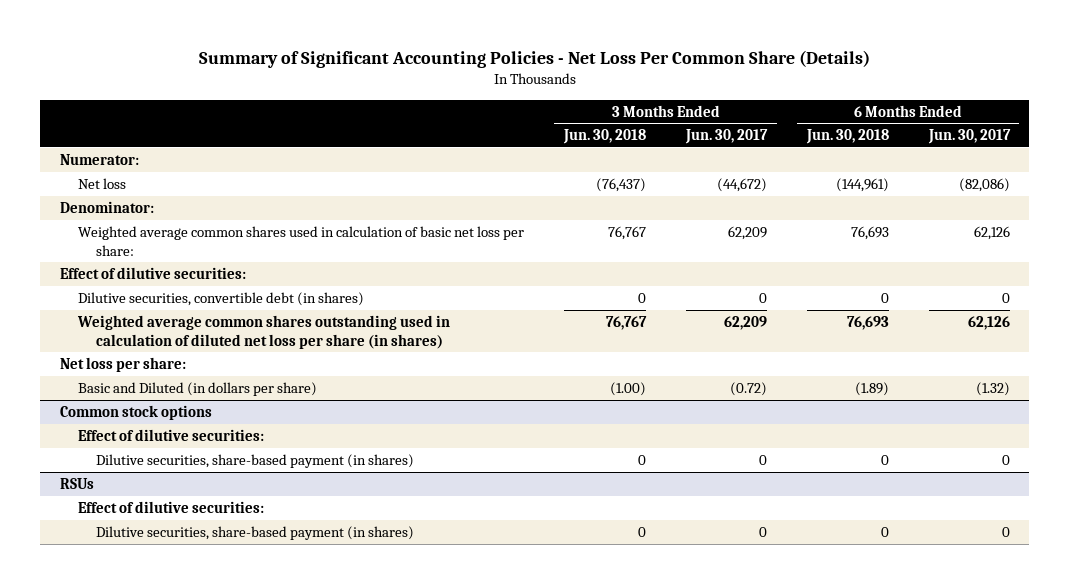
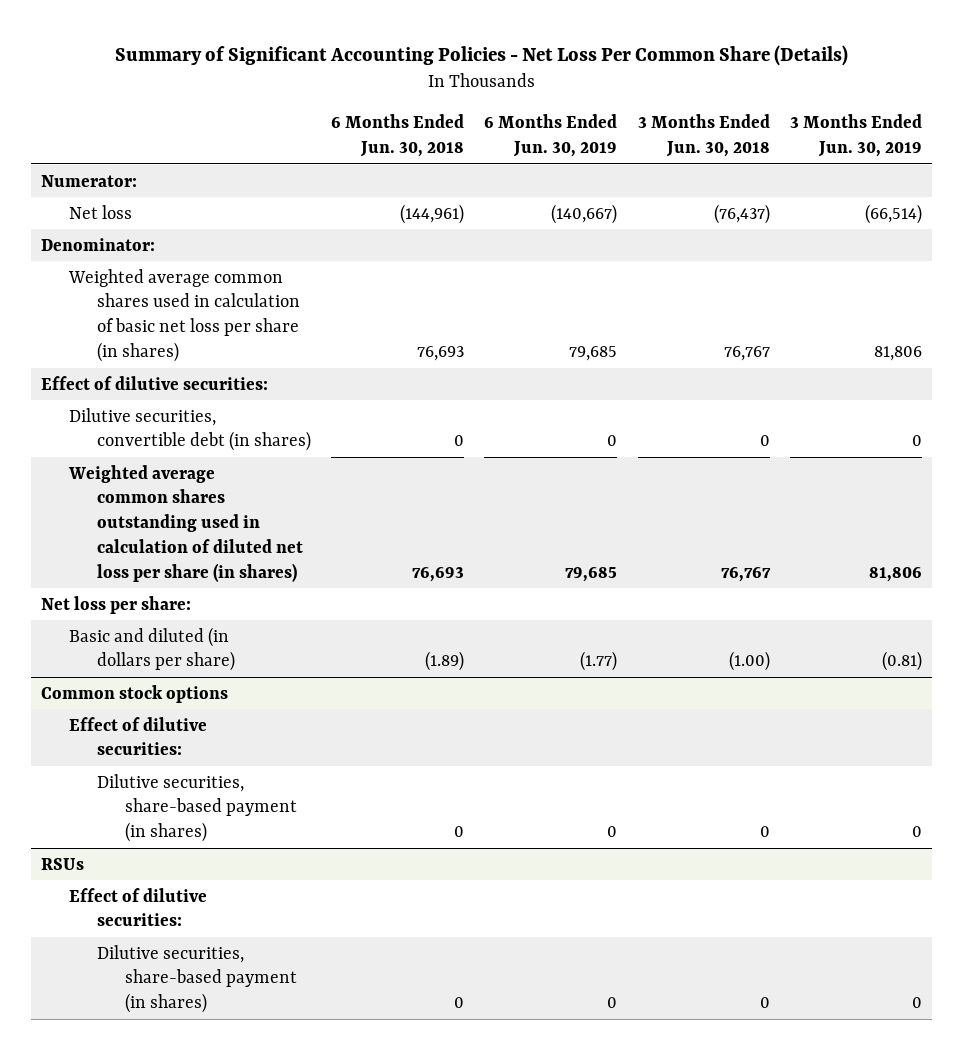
[684,129,768,145] Jun. 30, 2017 -> none
[927,129,1011,145] Jun. 30, 2017 -> none
none -> [484,114,618,158] 6 Months Ended Jun. 30, 2019
none -> [789,114,922,158] 3 Months Ended Jun. 30, 2019
[78,225,525,256] Weighted average common shares used in calculation of basic net loss per share: -> [68,268,300,362] Weighted average common shares used in calculation of basic net loss per share (in shares)
[78,381,318,396] Basic and Diluted (in dollars per share) -> [69,626,235,672] Basic and diluted (in dollars per share)

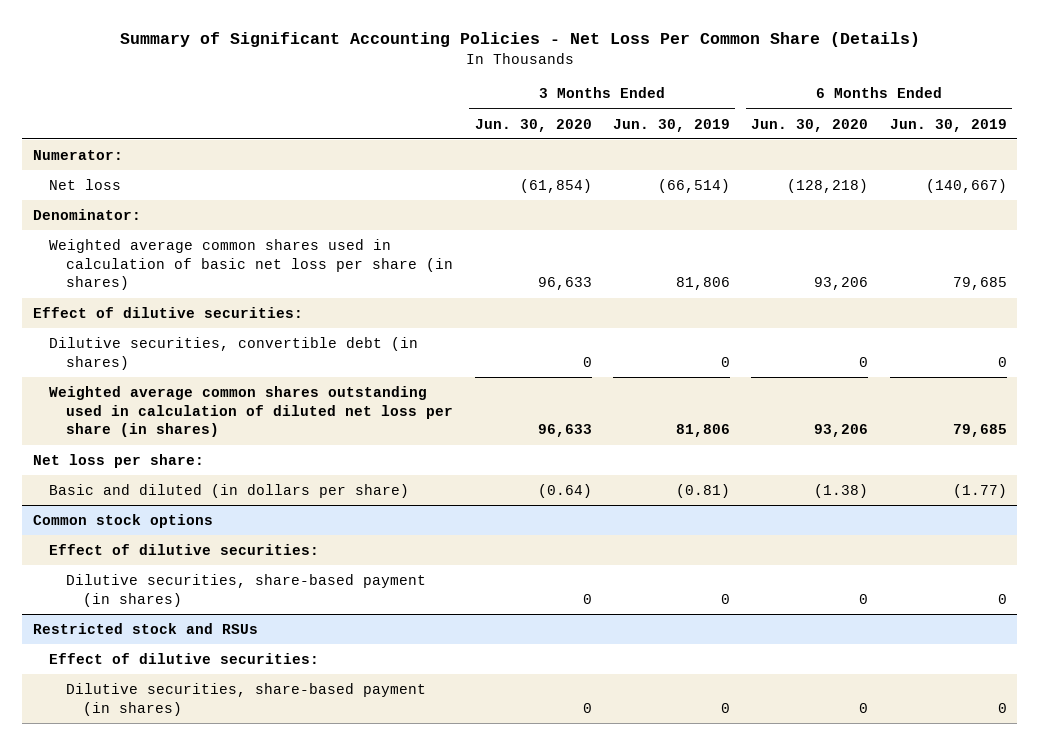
[331,114,465,158] 6 Months Ended Jun. 30, 2018 -> none
[637,114,770,158] 3 Months Ended Jun. 30, 2018 -> none
none -> [474,118,592,132] Jun. 30, 2020
none -> [751,118,869,132] Jun. 30, 2020
[41,857,85,870] RSUs -> [32,622,258,634] Restricted stock and RSUs

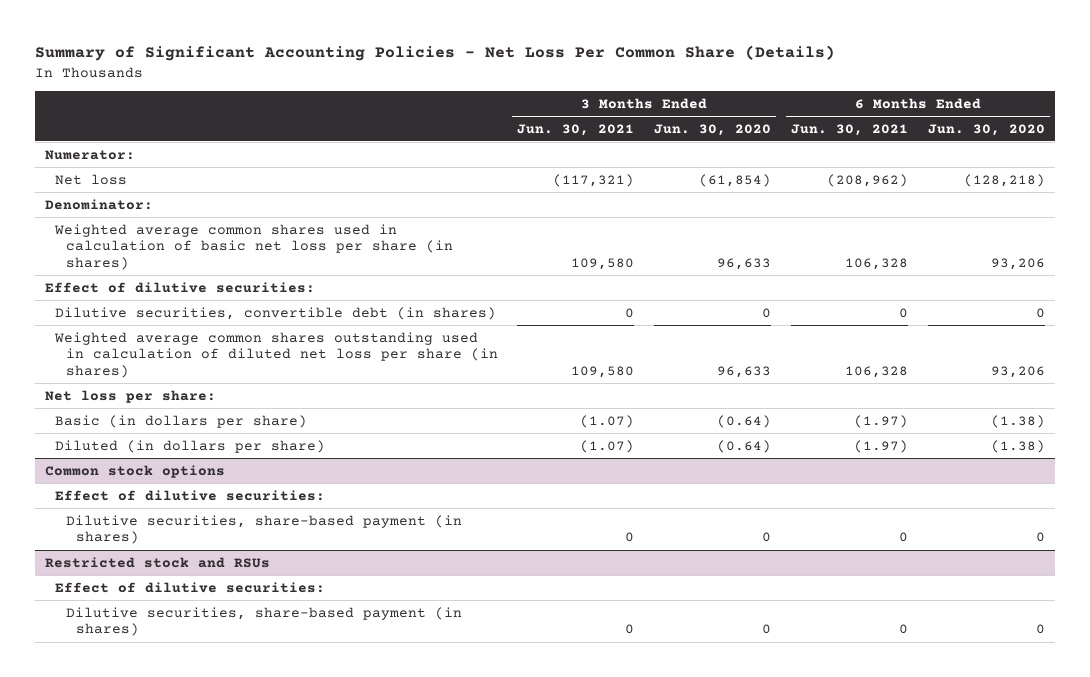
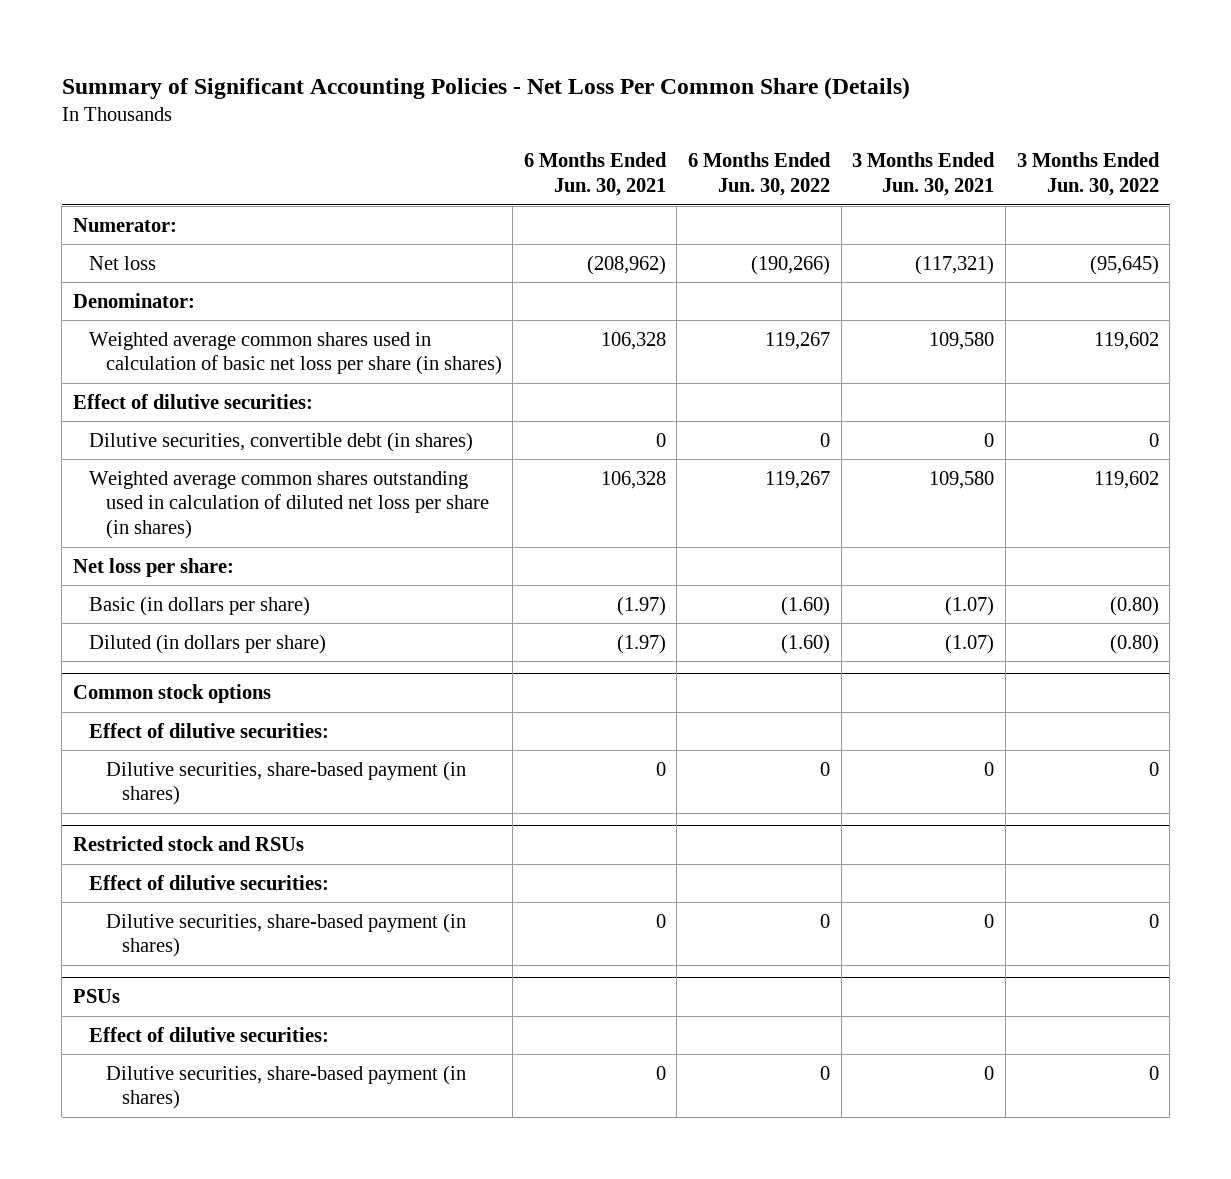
[654,123,772,136] Jun. 30, 2020 -> none
[928,123,1046,136] Jun. 30, 2020 -> none
none -> [688,152,832,197] 6 Months Ended Jun. 30, 2022
none -> [1016,152,1160,197] 3 Months Ended Jun. 30, 2022
none -> [72,989,120,1004] PSUs
none -> [89,1026,330,1042] Effect of dilutive securities:
none -> [105,1064,466,1110] Dilutive securities, share-based payment (in shares)

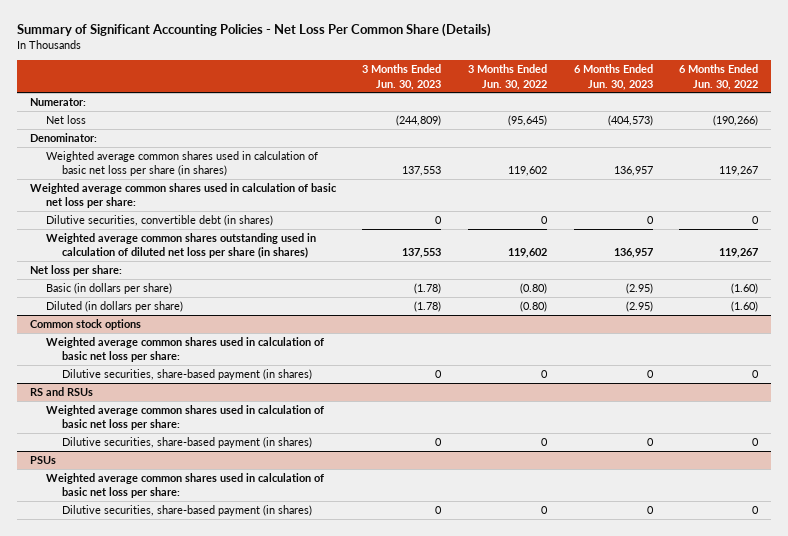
[523,152,667,197] 6 Months Ended Jun. 30, 2021 -> none
[852,152,996,197] 3 Months Ended Jun. 30, 2021 -> none
none -> [362,64,442,90] 3 Months Ended Jun. 30, 2023
none -> [573,64,653,90] 6 Months Ended Jun. 30, 2023
[72,393,313,409] Effect of dilutive securities: -> [29,182,337,209] Weighted average common shares used in calculation of basic net loss per share:
[89,722,330,738] Effect of dilutive securities: -> [45,336,324,363] Weighted average common shares used in calculation of basic net loss per share:
[72,836,304,852] Restricted stock and RSUs -> [29,386,93,396] RS and RSUs
[89,874,330,890] Effect of dilutive securities: -> [45,404,324,431] Weighted average common shares used in calculation of basic net loss per share:
[89,1026,330,1042] Effect of dilutive securities: -> [45,472,324,499] Weighted average common shares used in calculation of basic net loss per share:

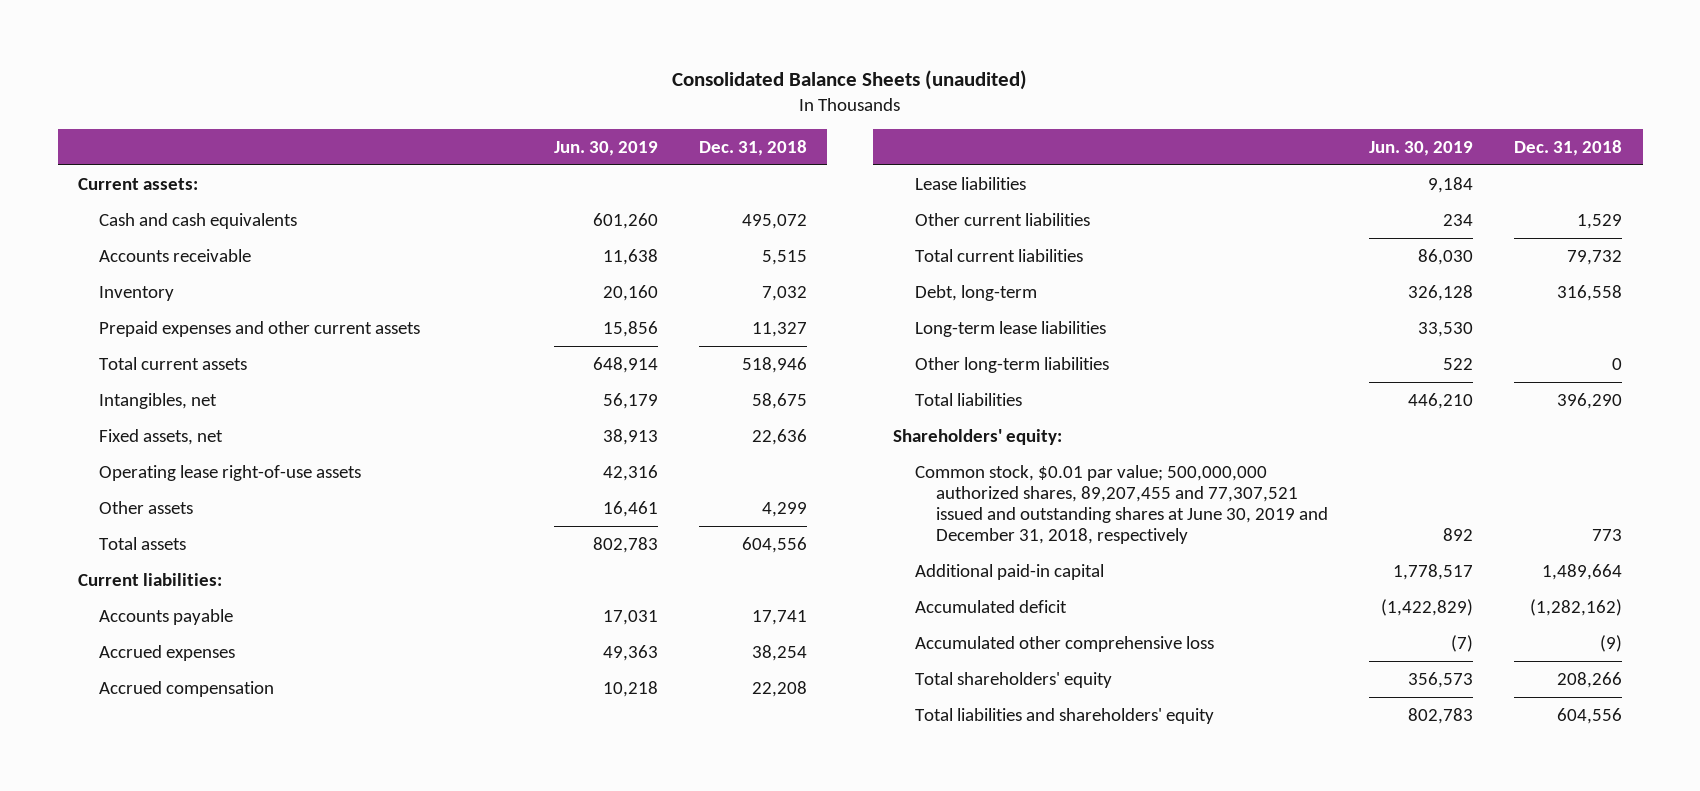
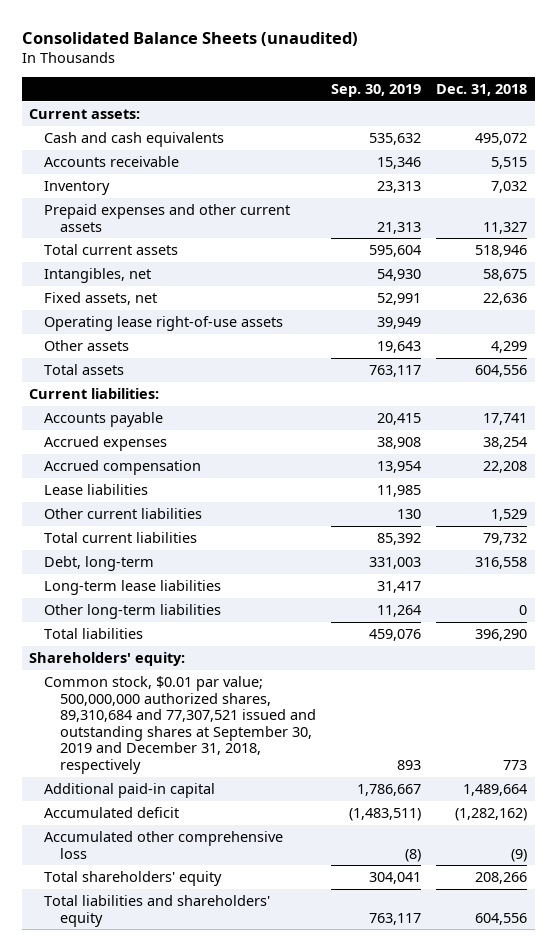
[553,140,658,156] Jun. 30, 2019 -> none
none -> [330,84,421,98] Sep. 30, 2019
[914,464,1329,544] Common stock, $0.01 par value; 500,000,000 authorized shares, 89,207,455 and 77,307,521 issued and outstanding shares at June 30, 2019 and December 31, 2018, respectively -> [44,675,316,774] Common stock, $0.01 par value; 500,000,000 authorized shares, 89,310,684 and 77,307,521 issued and outstanding shares at September 30, 2019 and December 31, 2018, respectively

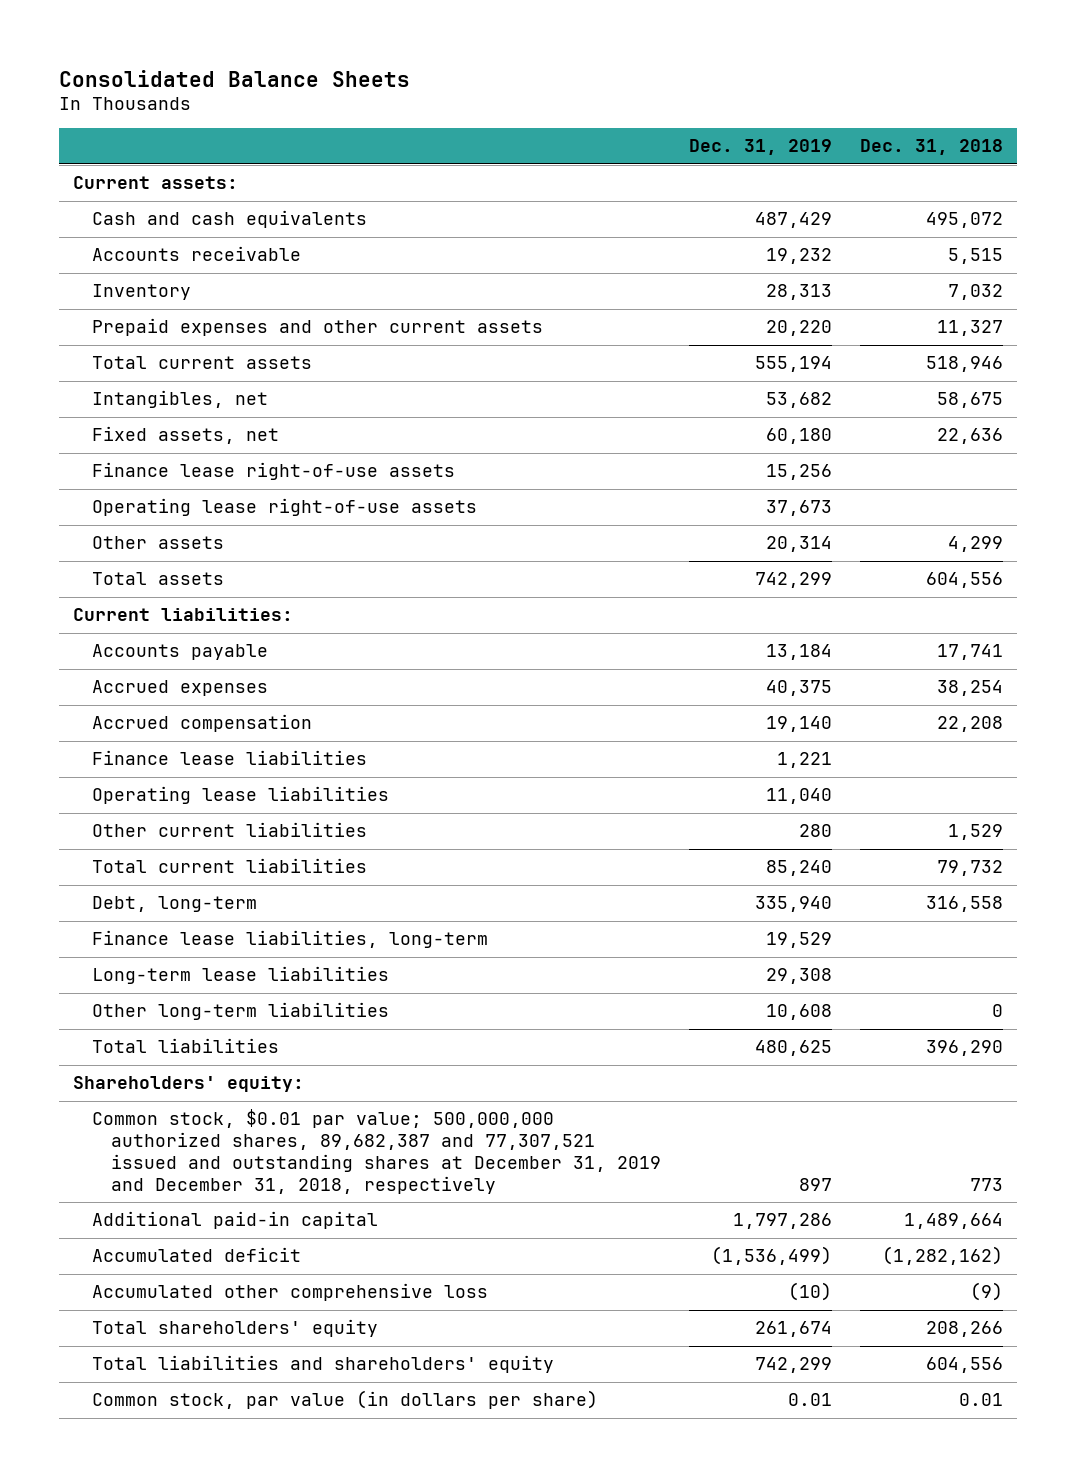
[21,31,358,46] Consolidated Balance Sheets (unaudited) -> [59,69,411,87] Consolidated Balance Sheets
[330,84,421,98] Sep. 30, 2019 -> none
none -> [689,139,833,156] Dec. 31, 2019
none -> [92,462,456,481] Finance lease right-of-use assets
none -> [92,750,368,766] Finance lease liabilities
[44,483,149,495] Lease liabilities -> [92,786,390,805] Operating lease liabilities
none -> [92,930,489,949] Finance lease liabilities, long-term
[44,675,316,774] Common stock, $0.01 par value; 500,000,000 authorized shares, 89,310,684 and 77,307,521 issued and outstanding shares at September 30, 2019 and December 31, 2018, respectively -> [92,1109,662,1194] Common stock, $0.01 par value; 500,000,000 authorized shares, 89,682,387 and 77,307,521 issued and outstanding shares at December 31, 2019 and December 31, 2018, respectively
none -> [92,1390,599,1410] Common stock, par value (in dollars per share)

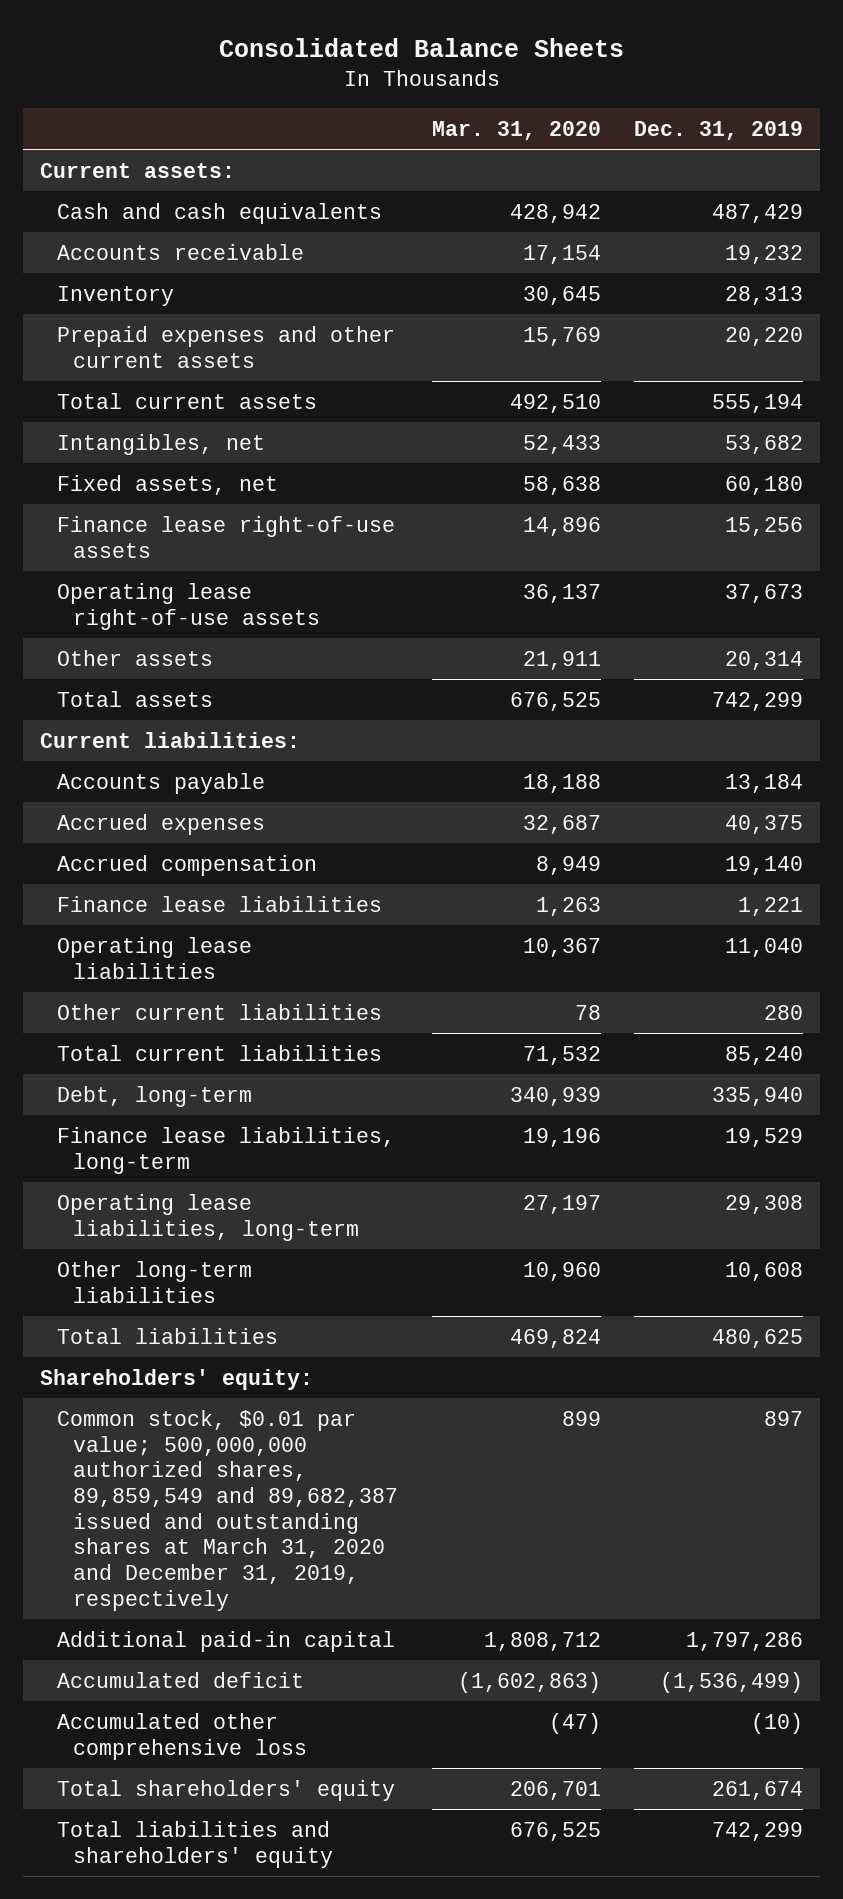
[859,139,1003,156] Dec. 31, 2018 -> none
none -> [431,120,601,140] Mar. 31, 2020
[92,966,390,985] Long-term lease liabilities -> [56,1193,360,1241] Operating lease liabilities, long-term
[92,1109,662,1194] Common stock, $0.01 par value; 500,000,000 authorized shares, 89,682,387 and 77,307,521 issued and outstanding shares at December 31, 2019 and December 31, 2018, respectively -> [56,1409,399,1611] Common stock, $0.01 par value; 500,000,000 authorized shares, 89,859,549 and 89,682,387 issued and outstanding shares at March 31, 2020 and December 31, 2019, respectively
[92,1390,599,1410] Common stock, par value (in dollars per share) -> none

